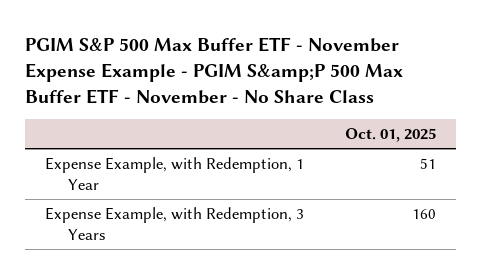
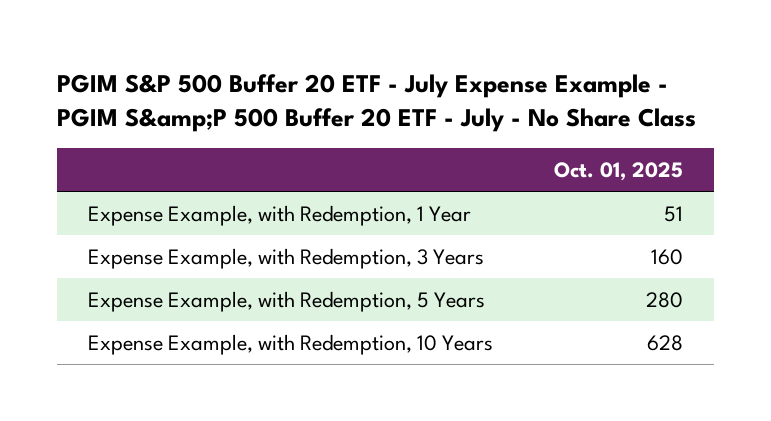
[25,37,404,104] PGIM S&P 500 Max Buffer ETF - November Expense Example - PGIM S&amp;P 500 Max Buffer ETF - November - No Share Class -> [57,73,697,133] PGIM S&P 500 Buffer 20 ETF - July Expense Example - PGIM S&amp;P 500 Buffer 20 ETF - July - No Share Class
none -> [88,290,486,312] Expense Example, with Redemption, 5 Years
none -> [88,333,494,355] Expense Example, with Redemption, 10 Years

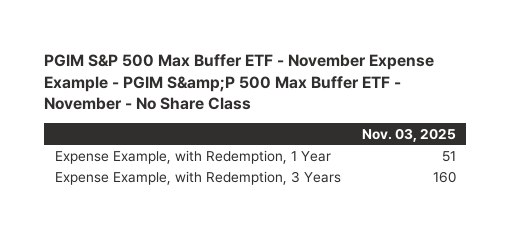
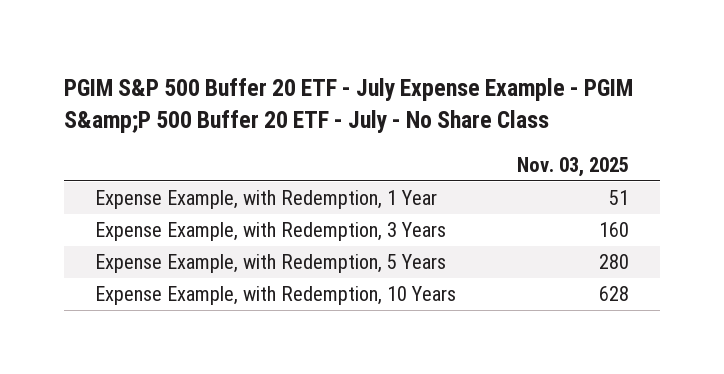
[44,54,435,111] PGIM S&P 500 Max Buffer ETF - November Expense Example - PGIM S&amp;P 500 Max Buffer ETF - November - No Share Class -> [64,77,634,133] PGIM S&P 500 Buffer 20 ETF - July Expense Example - PGIM S&amp;P 500 Buffer 20 ETF - July - No Share Class
none -> [94,254,446,274] Expense Example, with Redemption, 5 Years
none -> [94,286,456,306] Expense Example, with Redemption, 10 Years

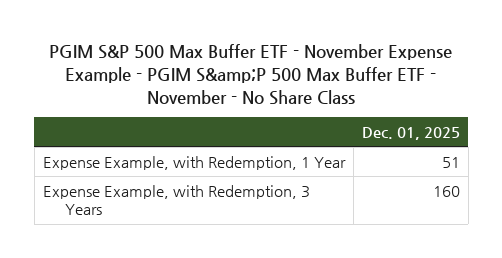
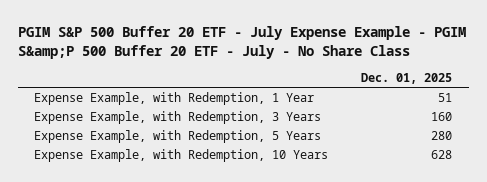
[49,44,453,105] PGIM S&P 500 Max Buffer ETF - November Expense Example - PGIM S&amp;P 500 Max Buffer ETF - November - No Share Class -> [17,25,466,59] PGIM S&P 500 Buffer 20 ETF - July Expense Example - PGIM S&amp;P 500 Buffer 20 ETF - July - No Share Class
none -> [34,130,322,144] Expense Example, with Redemption, 5 Years
none -> [34,149,329,163] Expense Example, with Redemption, 10 Years

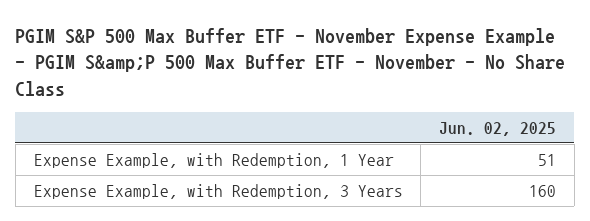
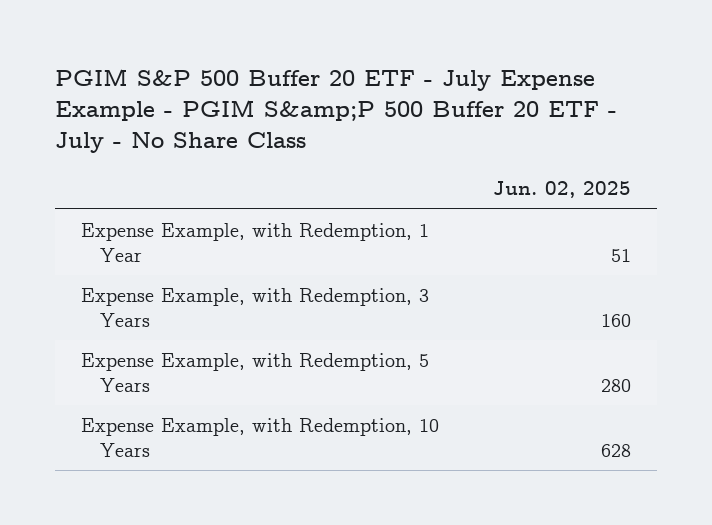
[15,27,566,96] PGIM S&P 500 Max Buffer ETF - November Expense Example - PGIM S&amp;P 500 Max Buffer ETF - November - No Share Class -> [54,68,617,154] PGIM S&P 500 Buffer 20 ETF - July Expense Example - PGIM S&amp;P 500 Buffer 20 ETF - July - No Share Class
none -> [81,353,430,392] Expense Example, with Redemption, 5 Years
none -> [81,418,440,457] Expense Example, with Redemption, 10 Years

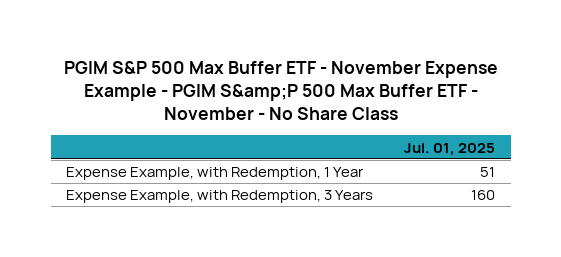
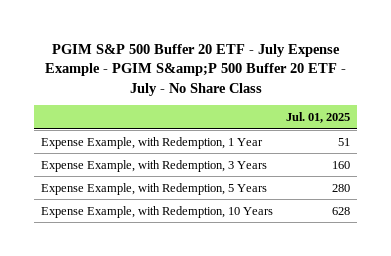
[63,60,498,121] PGIM S&P 500 Max Buffer ETF - November Expense Example - PGIM S&amp;P 500 Max Buffer ETF - November - No Share Class -> [44,43,346,96] PGIM S&P 500 Buffer 20 ETF - July Expense Example - PGIM S&amp;P 500 Buffer 20 ETF - July - No Share Class
none -> [40,182,267,195] Expense Example, with Redemption, 5 Years
none -> [40,205,273,218] Expense Example, with Redemption, 10 Years

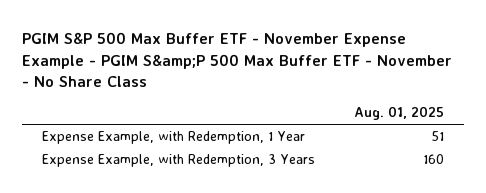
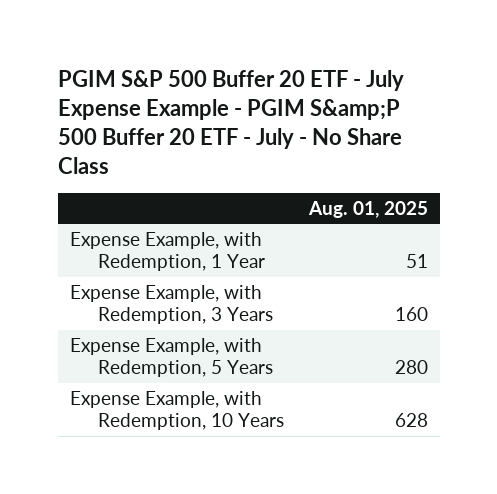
[22,31,453,88] PGIM S&P 500 Max Buffer ETF - November Expense Example - PGIM S&amp;P 500 Max Buffer ETF - November - No Share Class -> [57,69,404,175] PGIM S&P 500 Buffer 20 ETF - July Expense Example - PGIM S&amp;P 500 Buffer 20 ETF - July - No Share Class
none -> [69,337,274,378] Expense Example, with Redemption, 5 Years
none -> [69,390,285,431] Expense Example, with Redemption, 10 Years

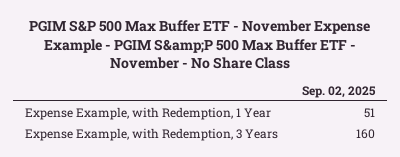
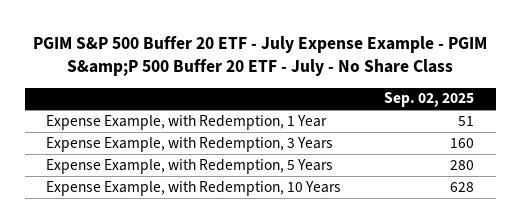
[28,20,370,70] PGIM S&P 500 Max Buffer ETF - November Expense Example - PGIM S&amp;P 500 Max Buffer ETF - November - No Share Class -> [33,35,488,77] PGIM S&P 500 Buffer 20 ETF - July Expense Example - PGIM S&amp;P 500 Buffer 20 ETF - July - No Share Class
none -> [46,158,334,174] Expense Example, with Redemption, 5 Years
none -> [46,180,342,196] Expense Example, with Redemption, 10 Years

